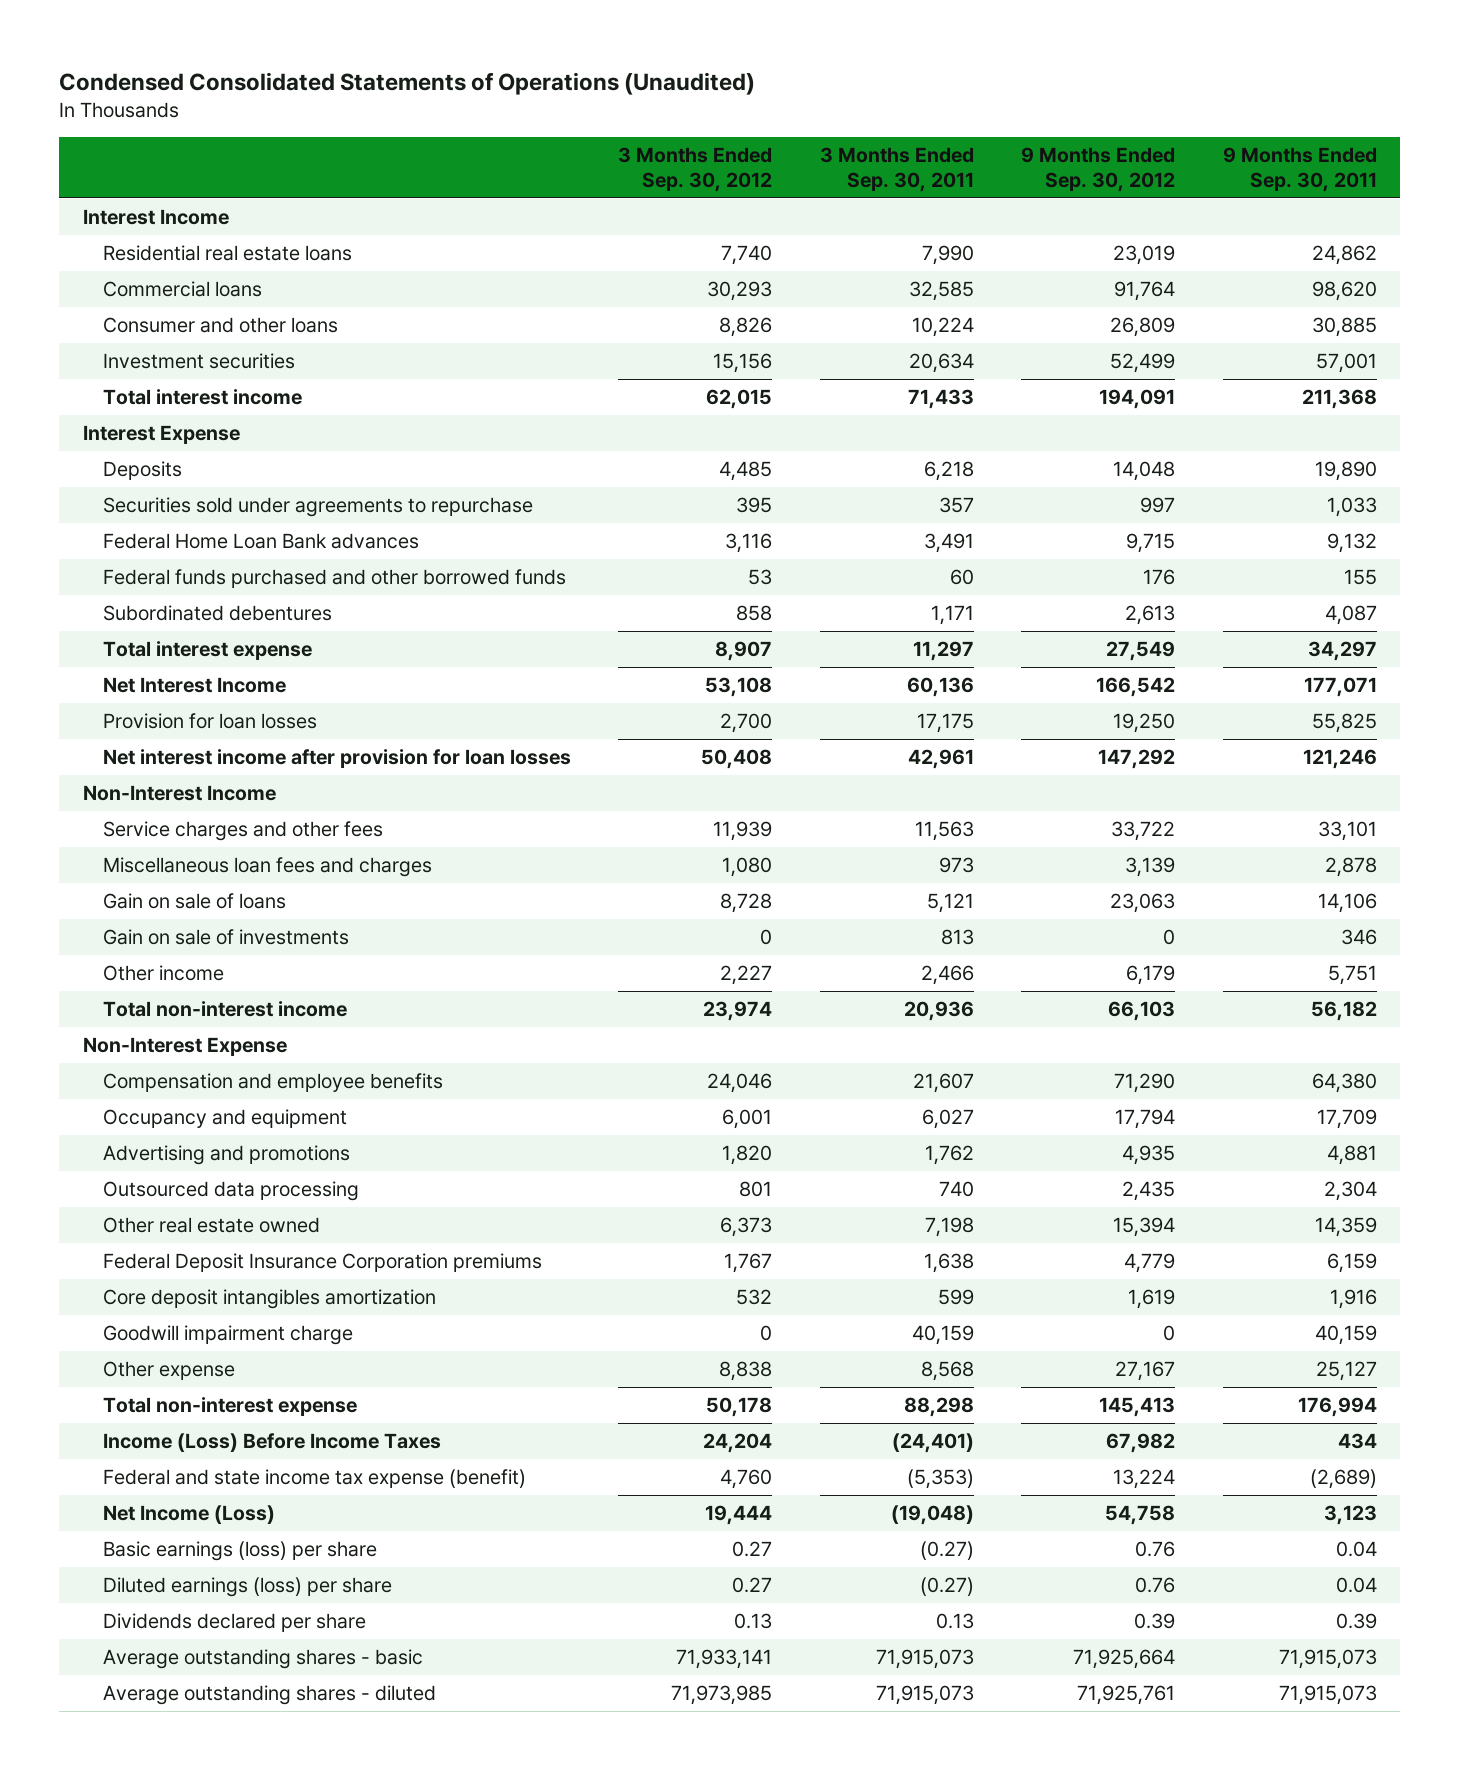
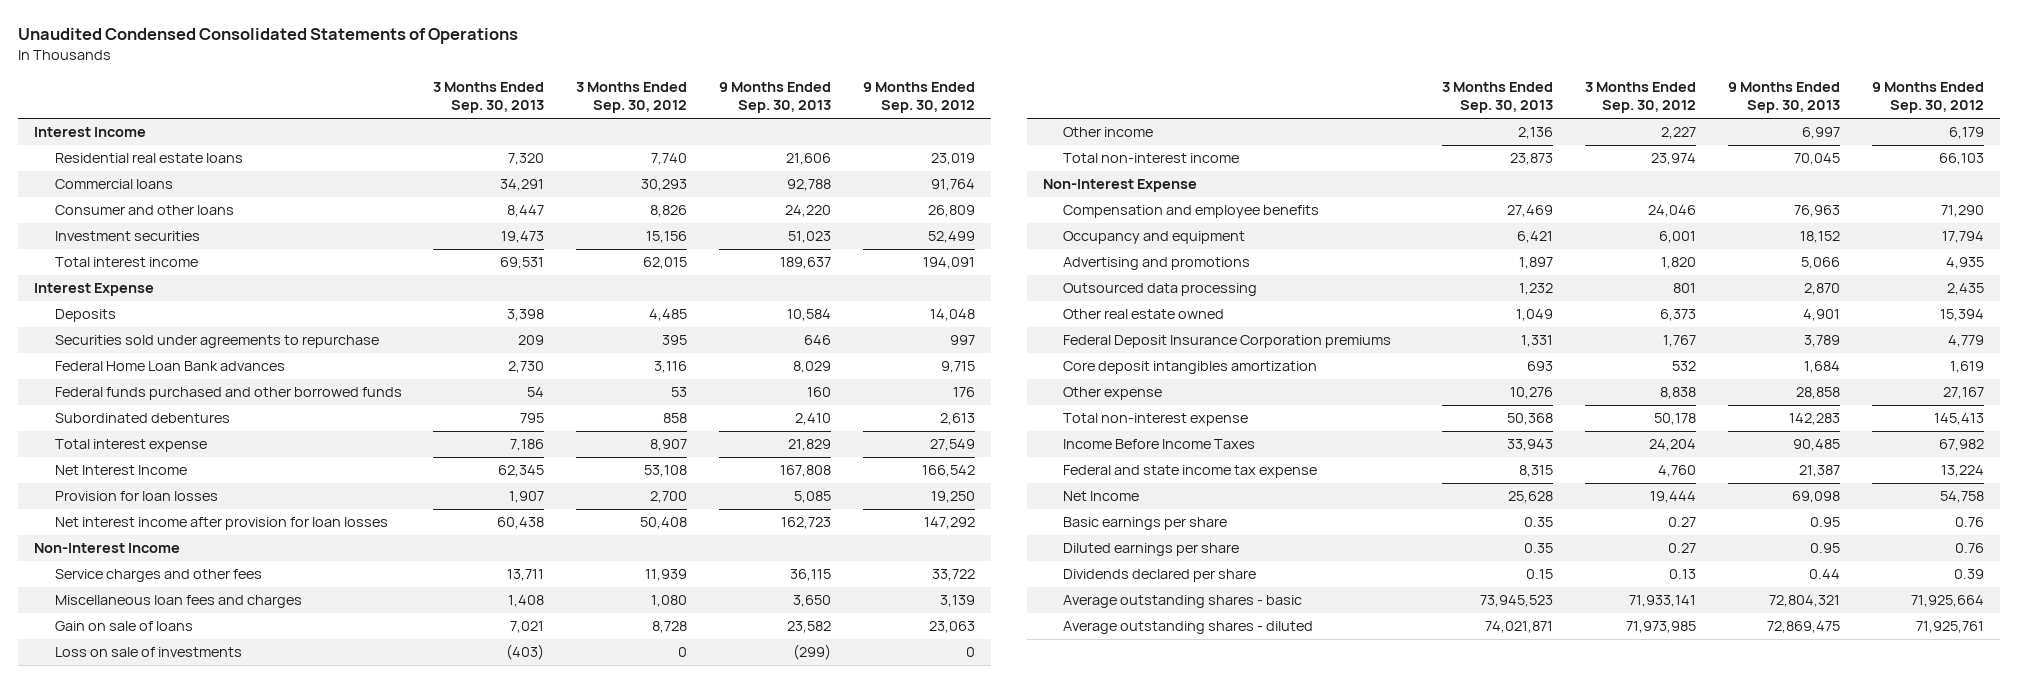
[59,72,756,96] Condensed Consolidated Statements of Operations (Unaudited) -> [17,28,518,45] Unaudited Condensed Consolidated Statements of Operations
[819,147,974,192] 3 Months Ended Sep. 30, 2011 -> none
[1222,147,1377,192] 9 Months Ended Sep. 30, 2011 -> none
none -> [433,82,545,114] 3 Months Ended Sep. 30, 2013
none -> [719,82,832,114] 9 Months Ended Sep. 30, 2013
[102,928,349,945] Gain on sale of investments -> [54,647,242,658] Loss on sale of investments
[102,1324,353,1345] Goodwill impairment charge -> none
[102,1432,441,1452] Income (Loss) Before Income Taxes -> [1063,439,1256,450] Income Before Income Taxes
[102,1468,526,1488] Federal and state income tax expense (benefit) -> [1063,465,1318,479] Federal and state income tax expense
[102,1504,275,1524] Net Income (Loss) -> [1063,491,1140,502] Net Income
[102,1540,377,1561] Basic earnings (loss) per share -> [1063,517,1228,531] Basic earnings per share
[102,1576,392,1597] Diluted earnings (loss) per share -> [1063,543,1240,557] Diluted earnings per share

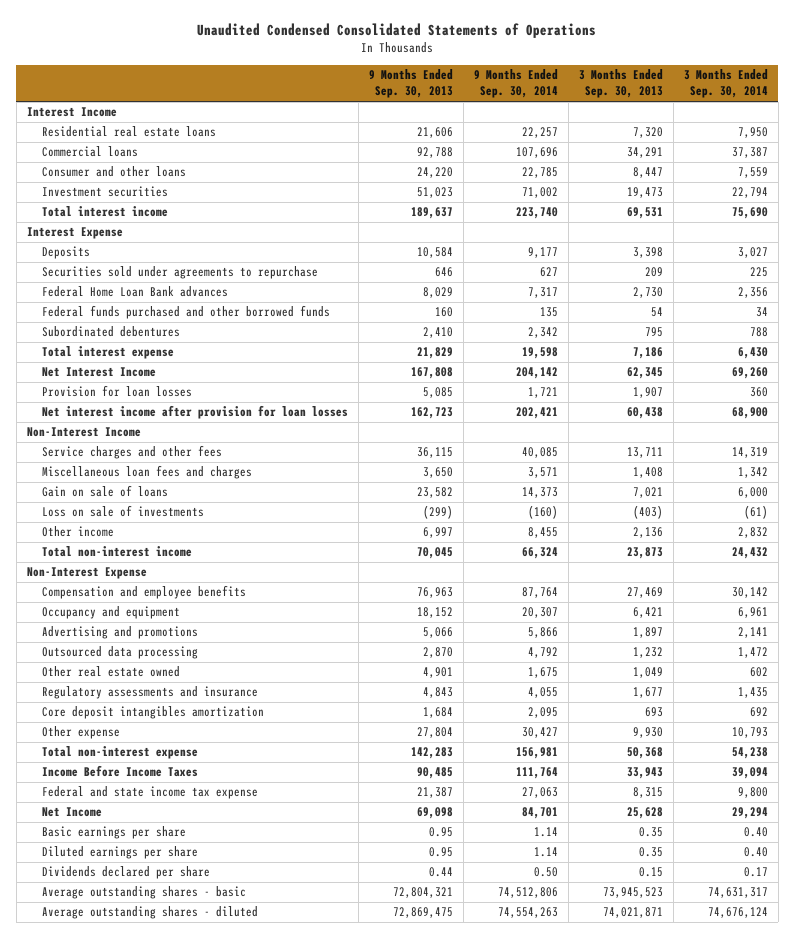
[576,82,688,114] 3 Months Ended Sep. 30, 2012 -> none
[863,82,976,114] 9 Months Ended Sep. 30, 2012 -> none
none -> [474,69,559,99] 9 Months Ended Sep. 30, 2014
none -> [683,69,768,99] 3 Months Ended Sep. 30, 2014
[1063,335,1392,349] Federal Deposit Insurance Corporation premiums -> none
none -> [42,686,259,700] Regulatory assessments and insurance
[1510,387,1554,400] 10,276 -> [633,727,664,739] 9,930
[1795,387,1840,400] 28,858 -> [417,727,454,739] 27,804

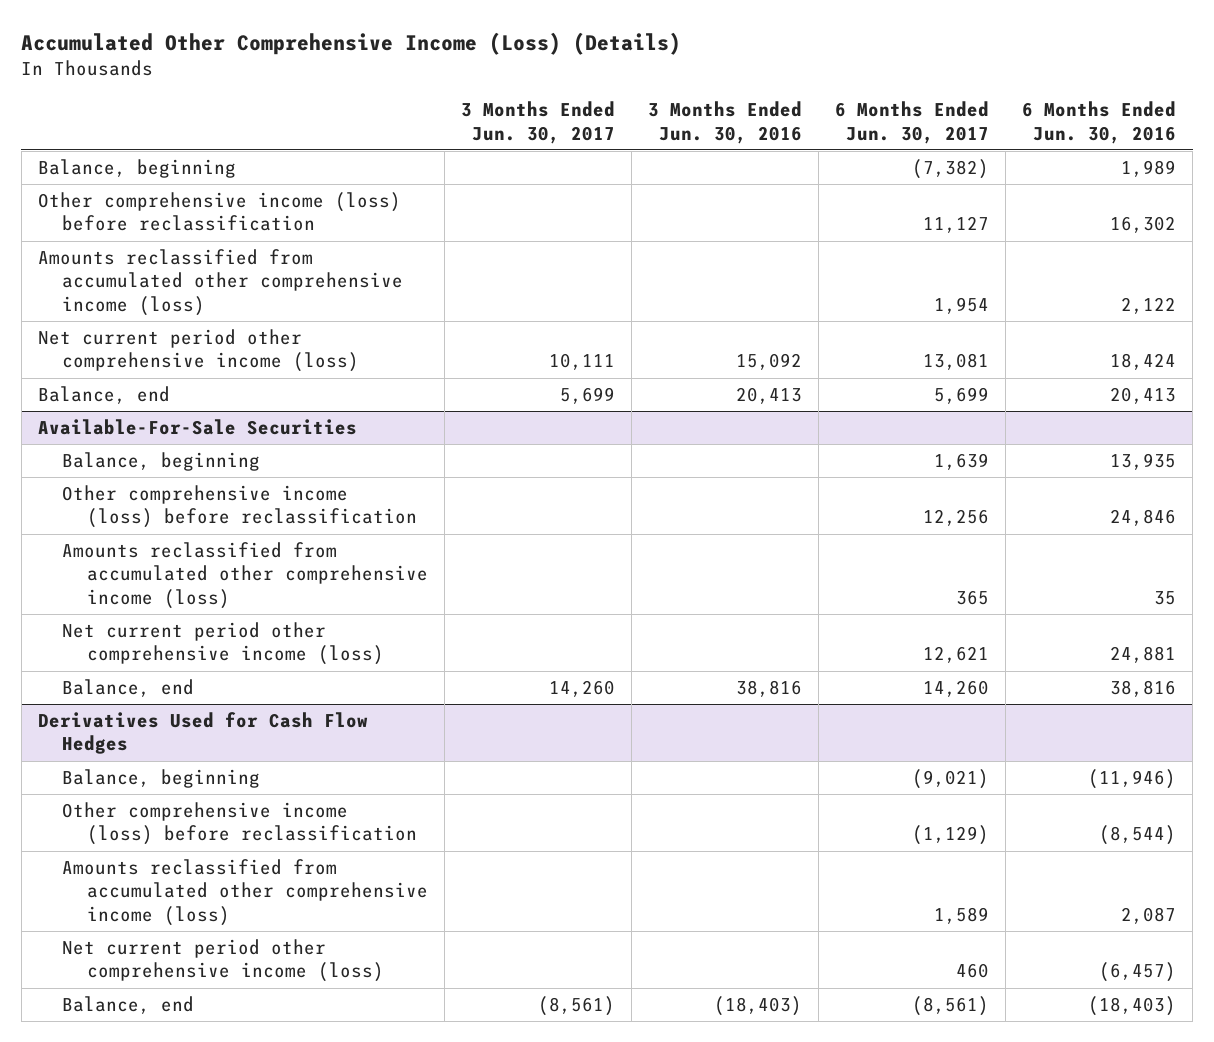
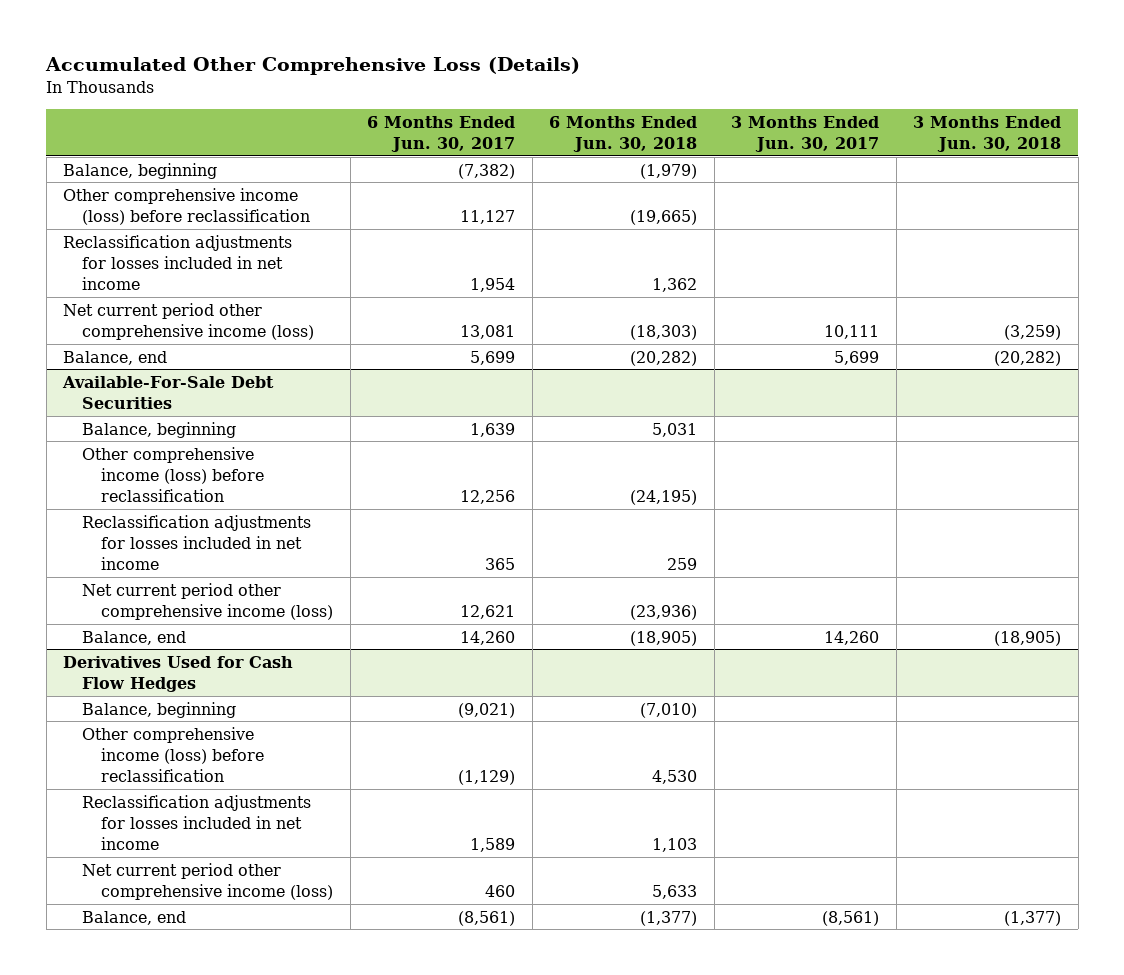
[21,31,682,55] Accumulated Other Comprehensive Income (Loss) (Details) -> [45,57,581,76] Accumulated Other Comprehensive Loss (Details)
[648,101,803,144] 3 Months Ended Jun. 30, 2016 -> none
[1022,101,1177,144] 6 Months Ended Jun. 30, 2016 -> none
none -> [549,116,698,153] 6 Months Ended Jun. 30, 2018
none -> [913,116,1062,153] 3 Months Ended Jun. 30, 2018
[37,249,404,316] Amounts reclassified from accumulated other comprehensive income (loss) -> [63,234,293,290] Reclassification adjustments for losses included in net income
[37,419,357,436] Available-For-Sale Securities -> [62,375,275,409] Available-For-Sale Debt Securities
[62,542,429,609] Amounts reclassified from accumulated other comprehensive income (loss) -> [82,514,312,570] Reclassification adjustments for losses included in net income
[62,859,429,926] Amounts reclassified from accumulated other comprehensive income (loss) -> [82,794,312,850] Reclassification adjustments for losses included in net income

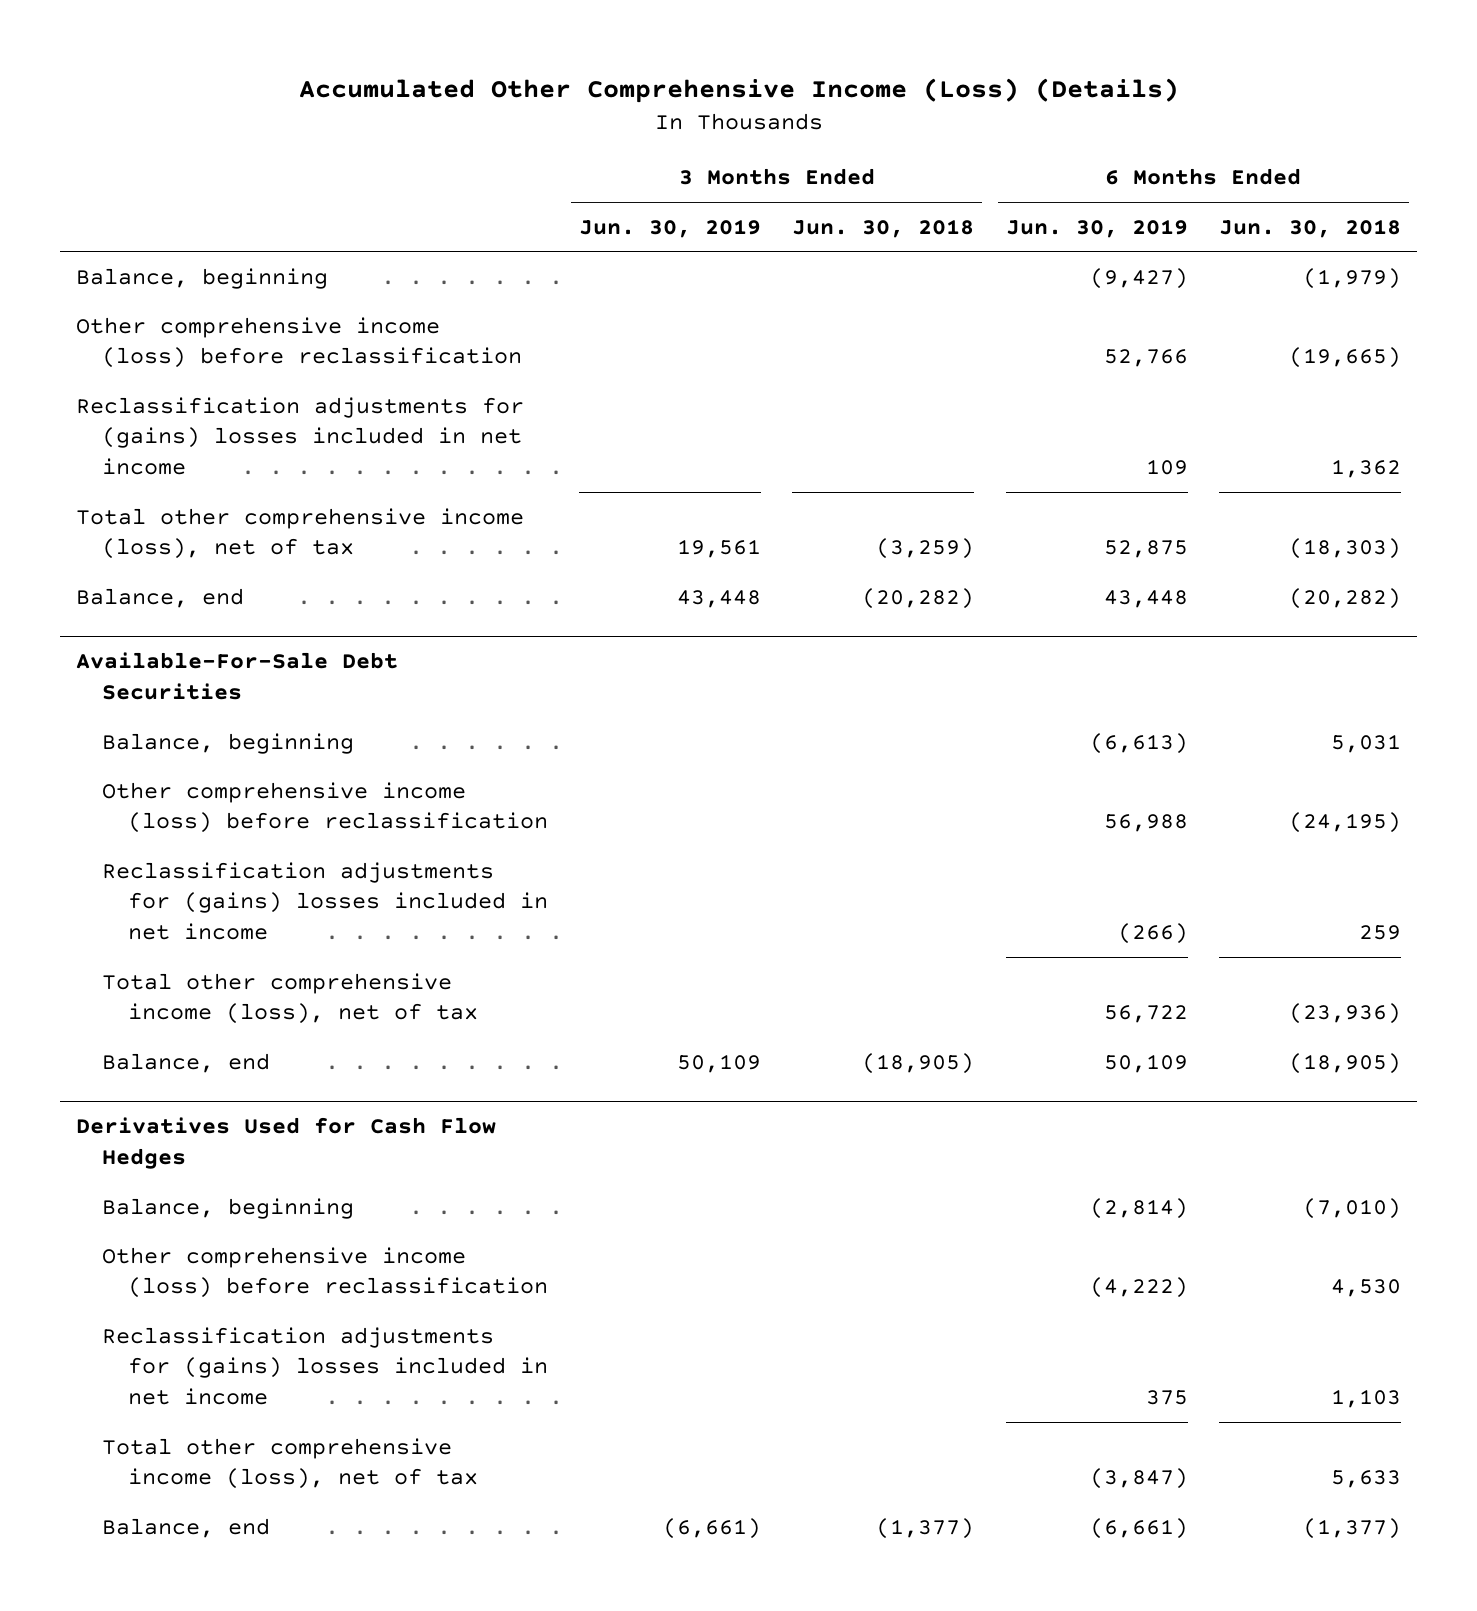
[45,57,581,76] Accumulated Other Comprehensive Loss (Details) -> [298,78,1179,104] Accumulated Other Comprehensive Income (Loss) (Details)
[367,116,516,153] 6 Months Ended Jun. 30, 2017 -> none
[731,116,880,153] 3 Months Ended Jun. 30, 2017 -> none
none -> [579,218,762,238] Jun. 30, 2019
none -> [1005,218,1188,238] Jun. 30, 2019
[63,234,293,290] Reclassification adjustments for losses included in net income -> [75,396,524,476] Reclassification adjustments for (gains) losses included in net income
[63,302,315,340] Net current period other comprehensive income (loss) -> [75,507,524,560] Total other comprehensive income (loss), net of tax
[82,514,312,570] Reclassification adjustments for losses included in net income -> [101,861,548,941] Reclassification adjustments for (gains) losses included in net income
[82,582,334,620] Net current period other comprehensive income (loss) -> [101,972,478,1025] Total other comprehensive income (loss), net of tax
[82,794,312,850] Reclassification adjustments for losses included in net income -> [101,1326,548,1406] Reclassification adjustments for (gains) losses included in net income
[82,862,334,900] Net current period other comprehensive income (loss) -> [101,1437,478,1490] Total other comprehensive income (loss), net of tax

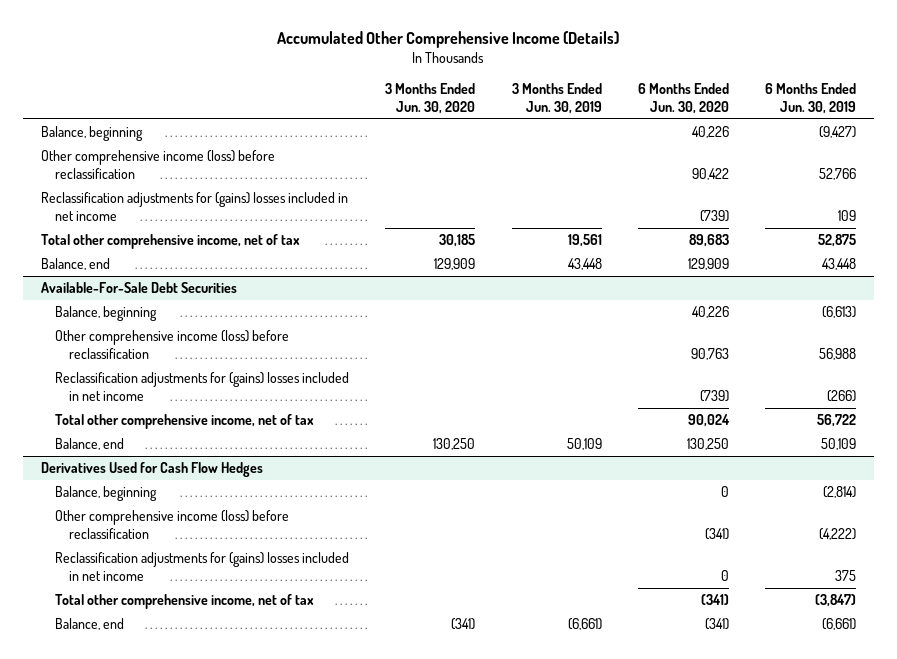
[298,78,1179,104] Accumulated Other Comprehensive Income (Loss) (Details) -> [277,31,620,49] Accumulated Other Comprehensive Income (Details)
[792,218,975,238] Jun. 30, 2018 -> none
[1219,218,1402,238] Jun. 30, 2018 -> none
none -> [385,83,476,115] 3 Months Ended Jun. 30, 2020
none -> [637,83,729,115] 6 Months Ended Jun. 30, 2020
[75,507,524,560] Total other comprehensive income (loss), net of tax -> [40,233,300,249] Total other comprehensive income, net of tax
[101,972,478,1025] Total other comprehensive income (loss), net of tax -> [55,413,315,429] Total other comprehensive income, net of tax
[101,1437,478,1490] Total other comprehensive income (loss), net of tax -> [55,593,315,609] Total other comprehensive income, net of tax

